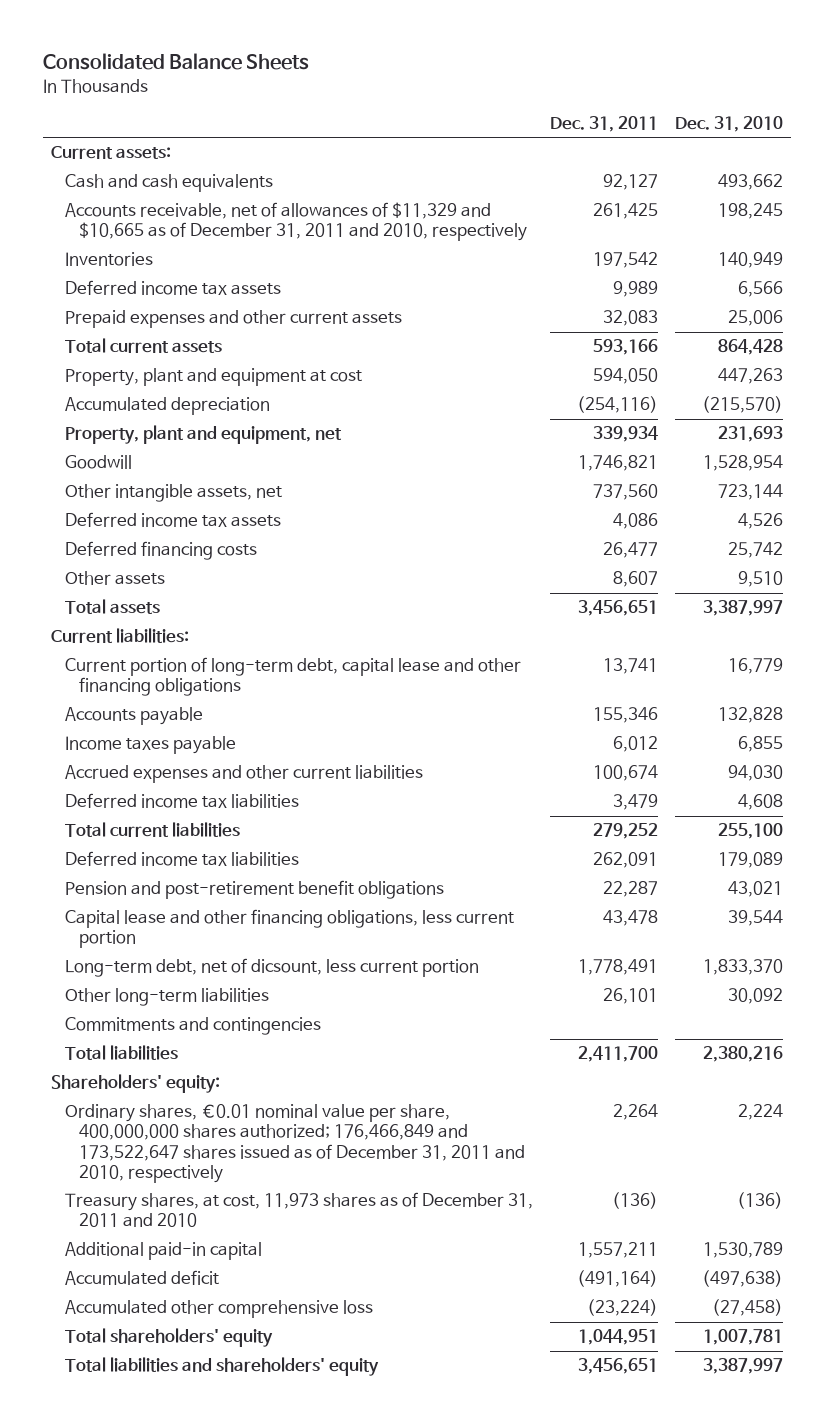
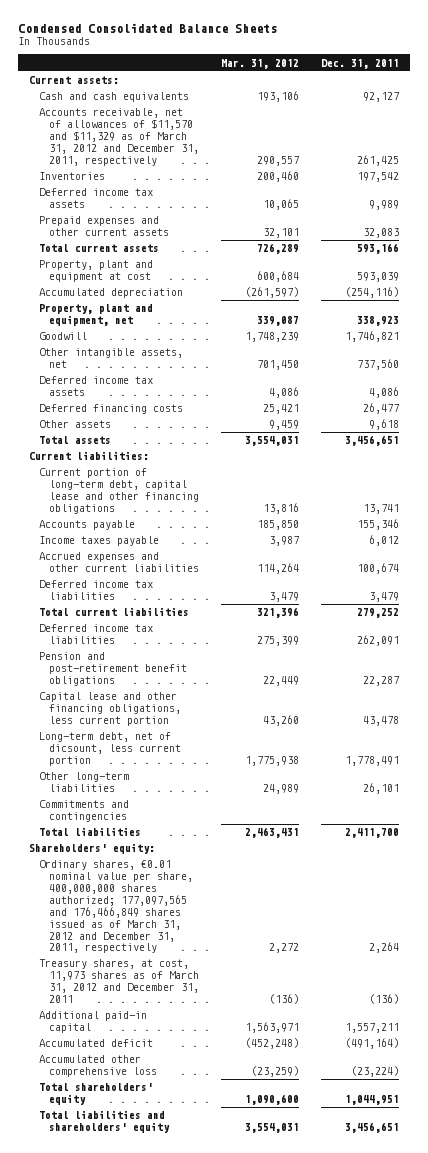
[42,52,309,70] Consolidated Balance Sheets -> [18,22,278,33] Condensed Consolidated Balance Sheets
[674,115,783,132] Dec. 31, 2010 -> none
none -> [221,58,300,69] Mar. 31, 2012
[65,202,527,242] Accounts receivable, net of allowances of $11,329 and $10,665 as of December 31, 2011 and 2010, respectively -> [39,108,200,166] Accounts receivable, net of allowances of $11,570 and $11,329 as of March 31, 2012 and December 31, 2011, respectively
[593,368,659,385] 594,050 -> [357,272,400,283] 593,039
[593,426,659,443] 339,934 -> [357,316,400,327] 338,923
[613,571,659,588] 8,607 -> [369,419,400,431] 9,618
[65,1104,525,1183] Ordinary shares, €0.01 nominal value per share, 400,000,000 shares authorized; 176,466,849 and 173,522,647 shares issued as of December 31, 2011 and 2010, respectively -> [39,860,194,954] Ordinary shares, €0.01 nominal value per share, 400,000,000 shares authorized; 177,097,565 and 176,466,849 shares issued as of March 31, 2012 and December 31, 2011, respectively
[65,1192,534,1228] Treasury shares, at cost, 11,973 shares as of December 31, 2011 and 2010 -> [39,959,200,1003] Treasury shares, at cost, 11,973 shares as of March 31, 2012 and December 31, 2011

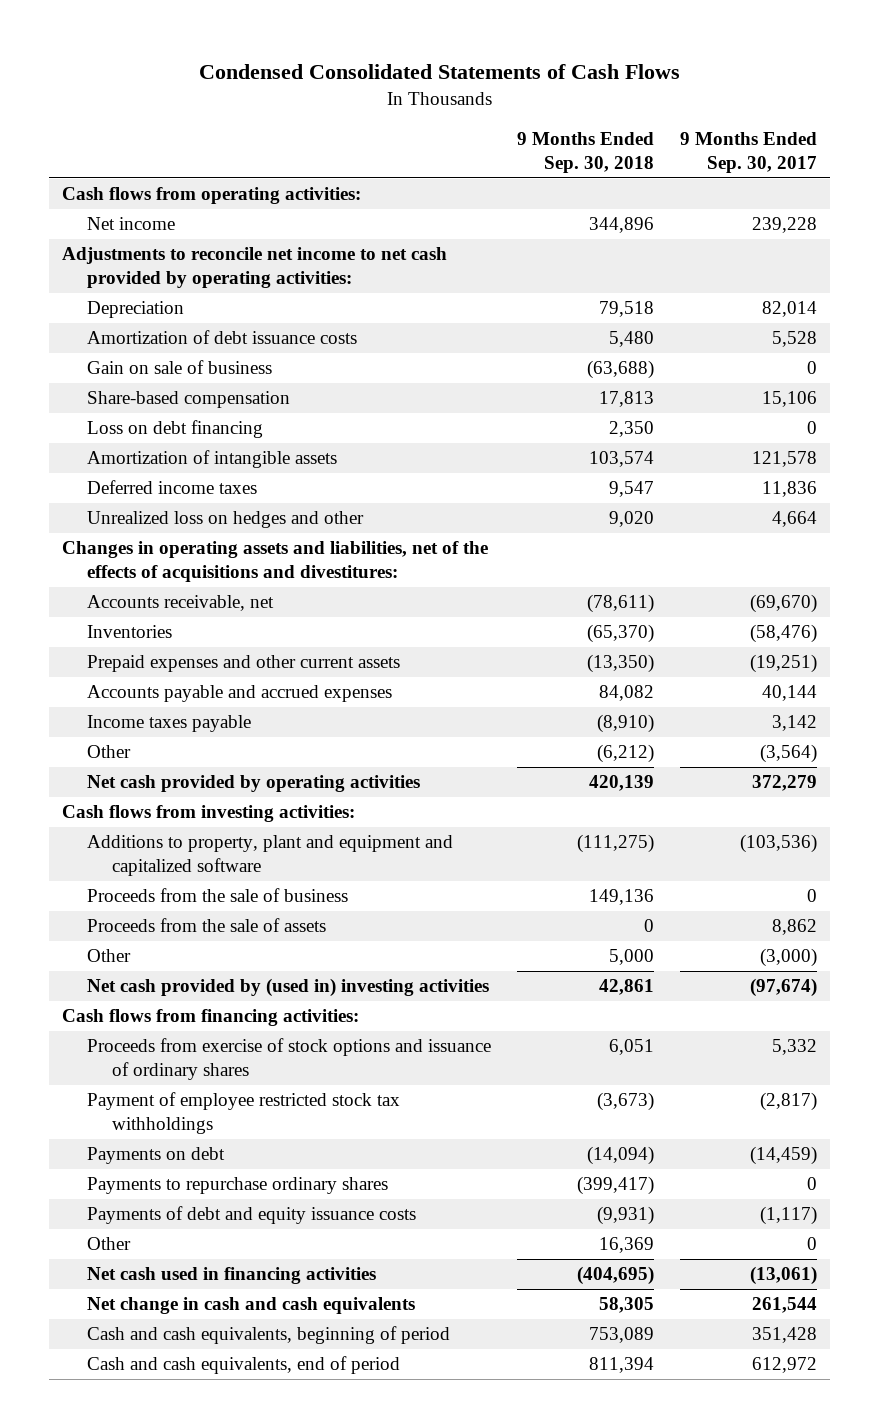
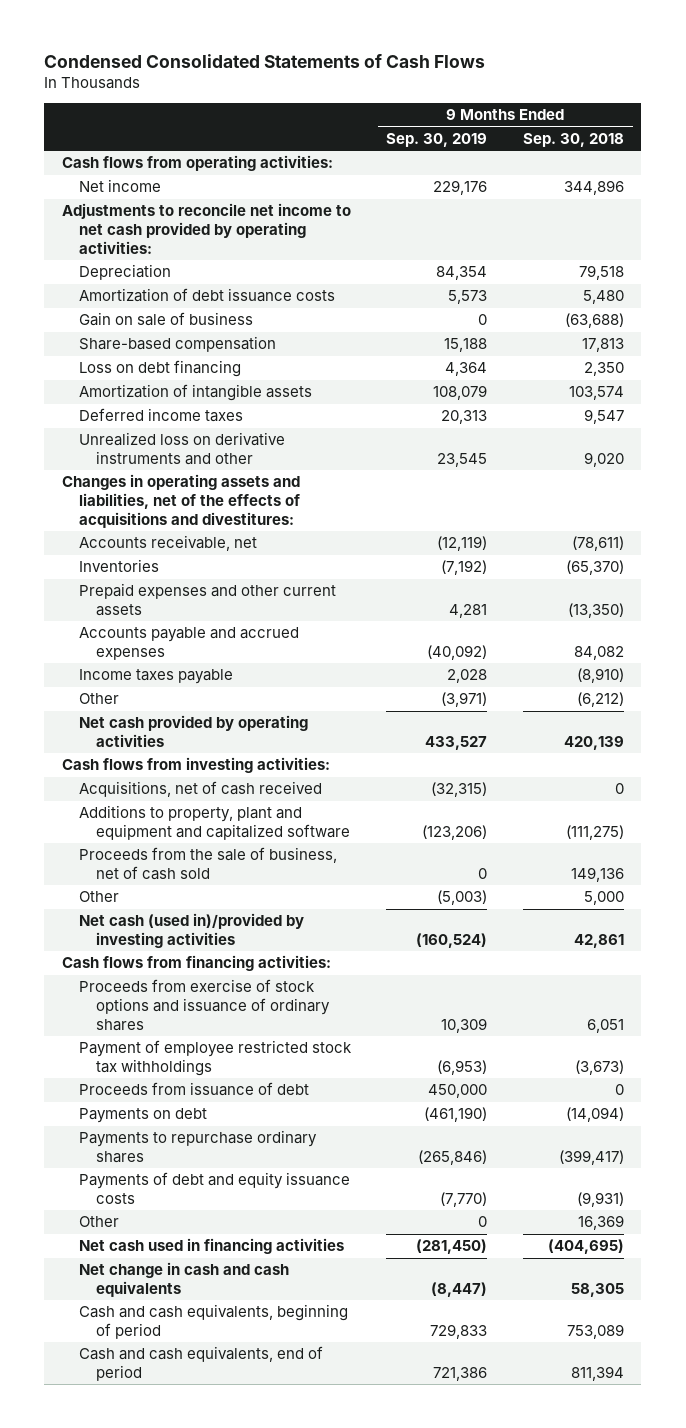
[679,131,817,174] 9 Months Ended Sep. 30, 2017 -> none
none -> [386,133,488,148] Sep. 30, 2019
[86,511,364,529] Unrealized loss on hedges and other -> [79,432,286,466] Unrealized loss on derivative instruments and other
none -> [79,781,323,798] Acquisitions, net of cash received
[86,918,326,933] Proceeds from the sale of assets -> none
[86,888,348,903] Proceeds from the sale of business -> [79,847,338,881] Proceeds from the sale of business, net of cash sold
[86,978,489,998] Net cash provided by (used in) investing activities -> [79,913,305,949] Net cash (used in)/provided by investing activities
none -> [79,1082,310,1097] Proceeds from issuance of debt

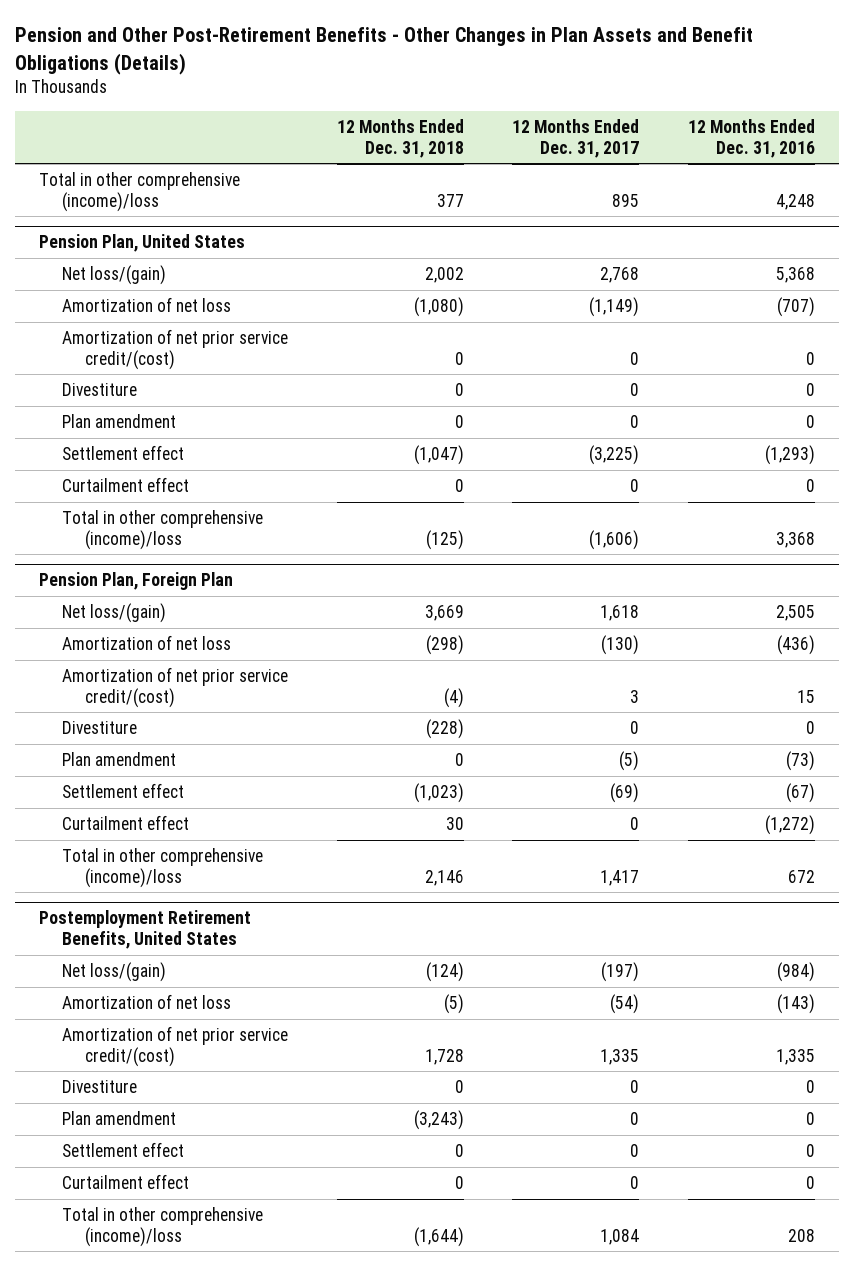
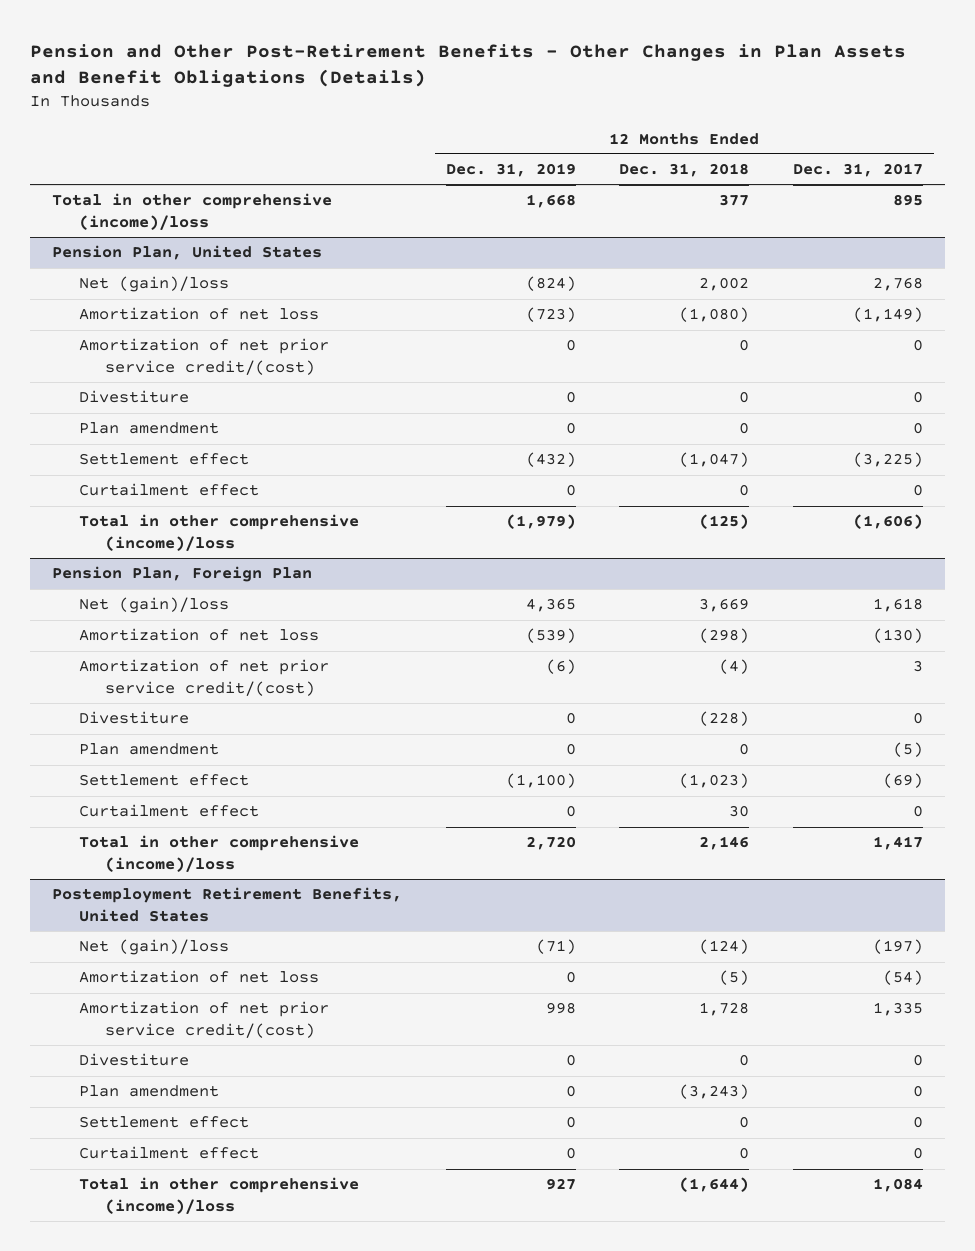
[687,118,815,158] 12 Months Ended Dec. 31, 2016 -> none
none -> [445,163,576,178] Dec. 31, 2019
[62,264,167,285] Net loss/(gain) -> [78,276,229,293] Net (gain)/loss
[62,602,167,623] Net loss/(gain) -> [78,597,229,614] Net (gain)/loss
[62,961,167,982] Net loss/(gain) -> [78,939,229,956] Net (gain)/loss

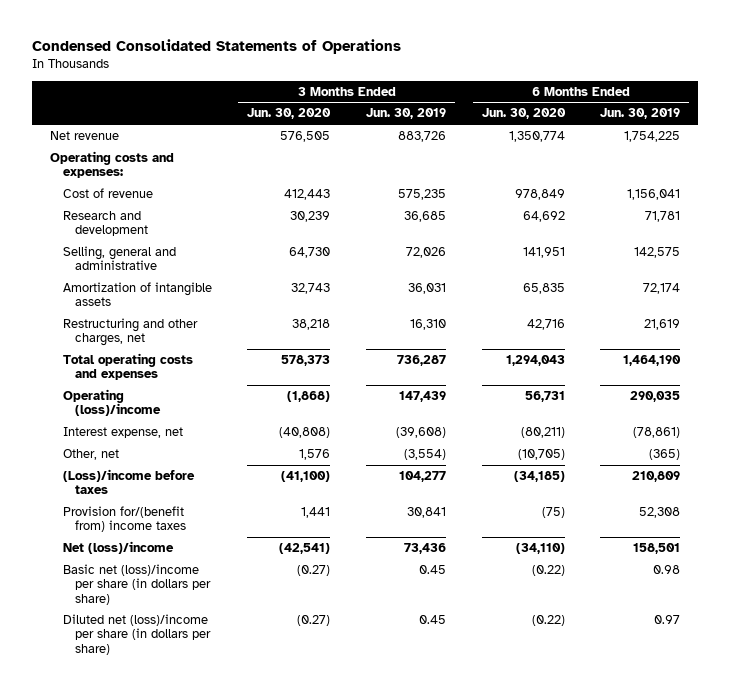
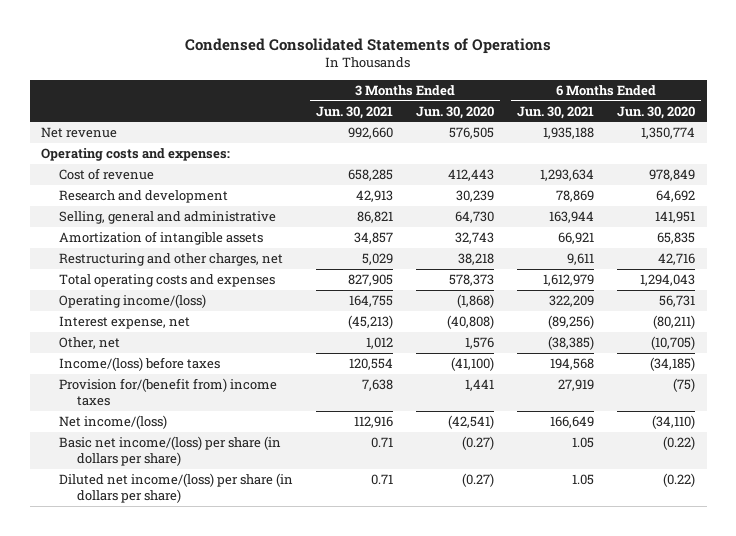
[365,108,446,120] Jun. 30, 2019 -> none
[600,108,681,120] Jun. 30, 2019 -> none
none -> [315,105,393,119] Jun. 30, 2021
none -> [517,105,595,119] Jun. 30, 2021
[62,389,162,417] Operating (loss)/income -> [58,293,206,308] Operating income/(loss)
[62,469,195,495] (Loss)/income before taxes -> [58,356,220,371] Income/(loss) before taxes
[62,541,174,555] Net (loss)/income -> [58,414,167,429] Net income/(loss)
[62,564,212,605] Basic net (loss)/income per share (in dollars per share) -> [58,435,281,466] Basic net income/(loss) per share (in dollars per share)
[62,614,212,655] Diluted net (loss)/income per share (in dollars per share) -> [58,472,293,503] Diluted net income/(loss) per share (in dollars per share)

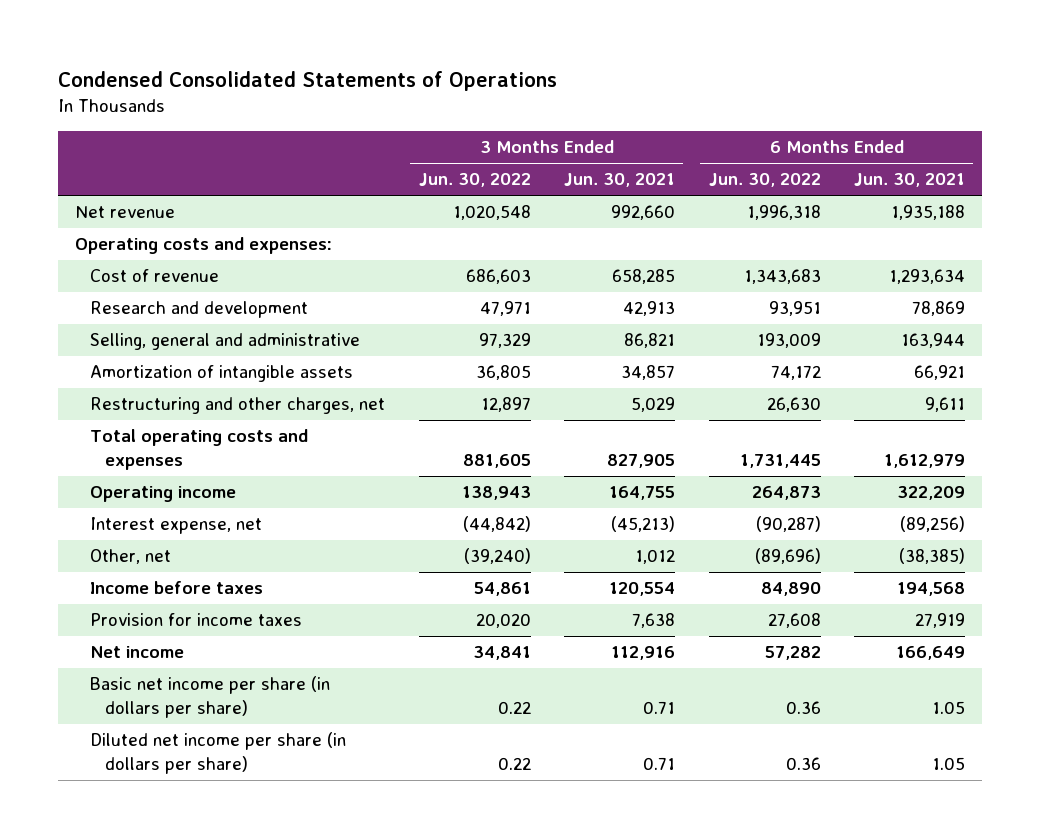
[416,105,495,119] Jun. 30, 2020 -> none
[617,105,696,119] Jun. 30, 2020 -> none
none -> [418,173,531,188] Jun. 30, 2022
none -> [708,173,821,188] Jun. 30, 2022
[58,293,206,308] Operating income/(loss) -> [90,486,237,503] Operating income
[58,356,220,371] Income/(loss) before taxes -> [90,581,264,595] Income before taxes
[58,377,277,406] Provision for/(benefit from) income taxes -> [90,613,303,627] Provision for income taxes
[58,414,167,429] Net income/(loss) -> [90,646,185,659] Net income
[58,435,281,466] Basic net income/(loss) per share (in dollars per share) -> [90,676,331,719] Basic net income per share (in dollars per share)
[58,472,293,503] Diluted net income/(loss) per share (in dollars per share) -> [90,732,347,775] Diluted net income per share (in dollars per share)

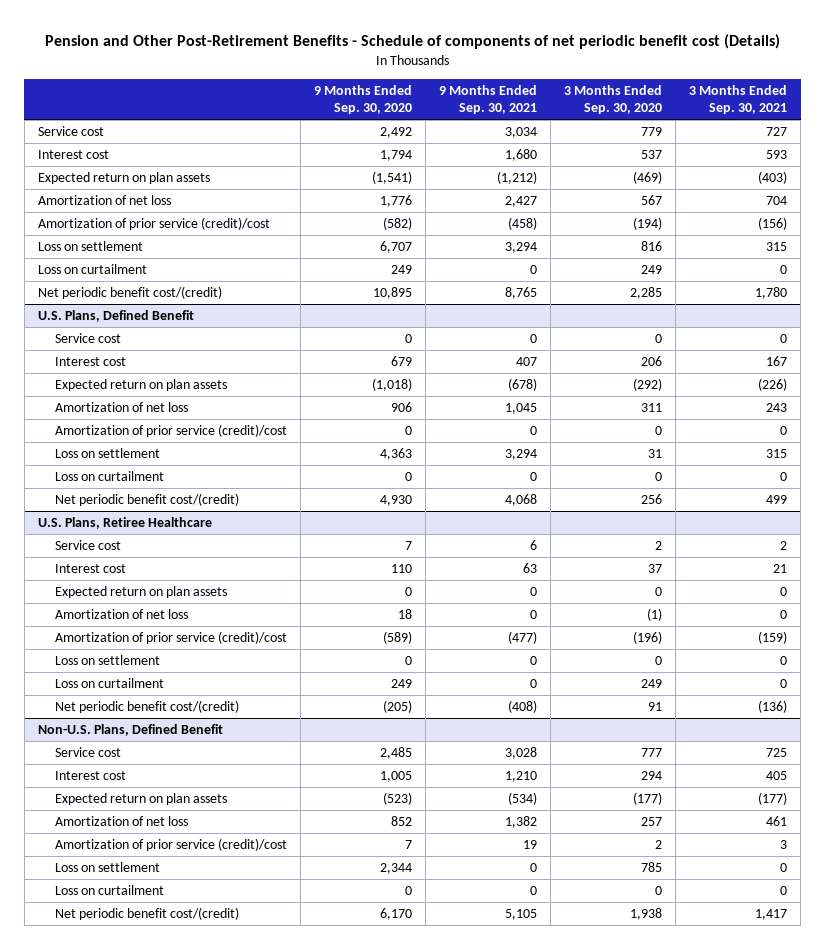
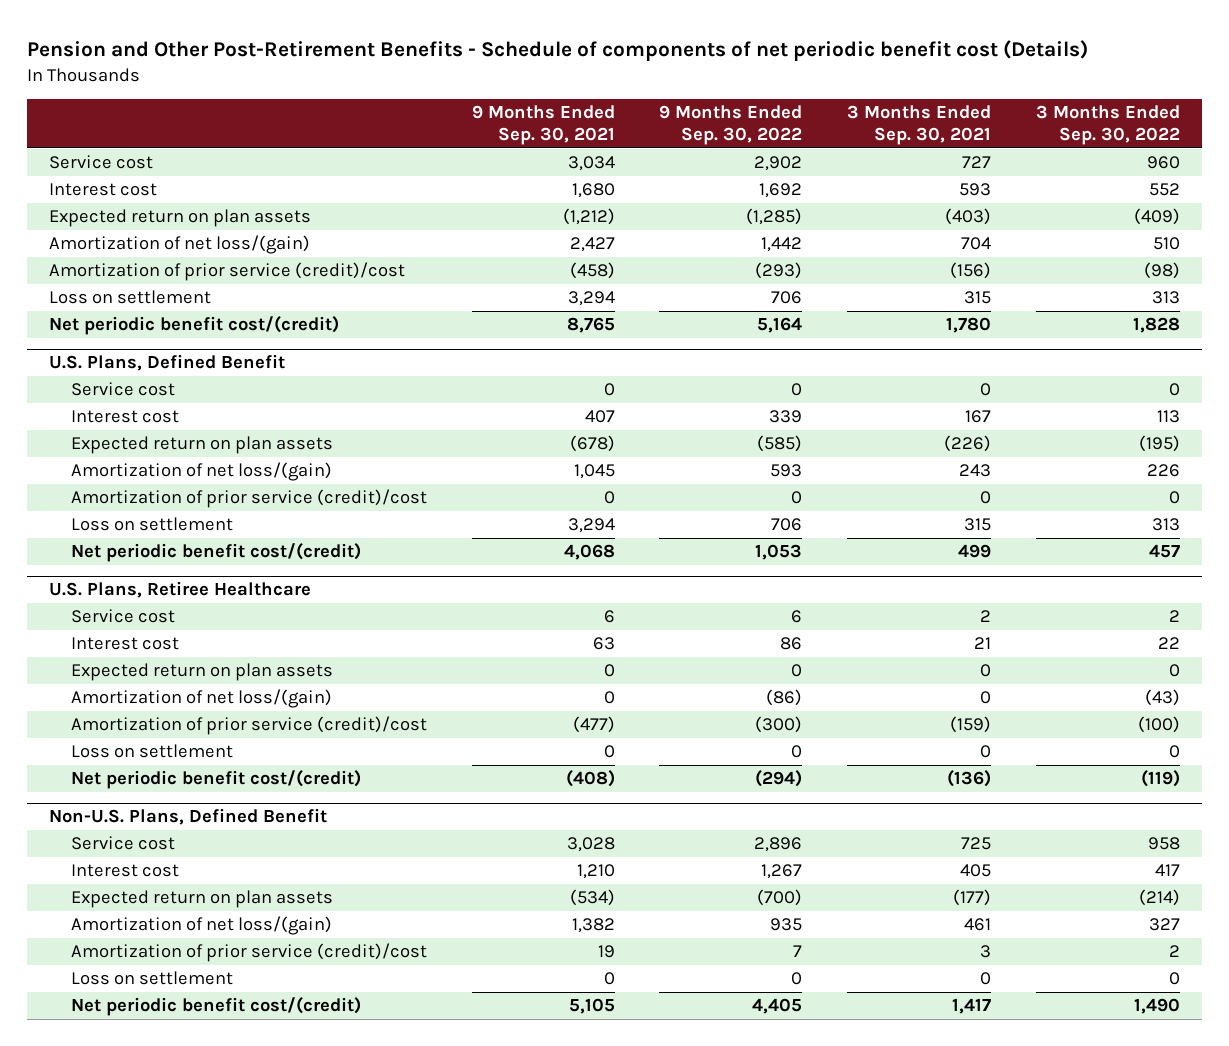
[314,84,413,115] 9 Months Ended Sep. 30, 2020 -> none
[564,84,663,115] 3 Months Ended Sep. 30, 2020 -> none
none -> [659,105,803,146] 9 Months Ended Sep. 30, 2022
none -> [1035,105,1180,146] 3 Months Ended Sep. 30, 2022
[37,194,171,205] Amortization of net loss -> [49,235,311,255] Amortization of net loss/(gain)
[37,263,147,274] Loss on curtailment -> none
[55,401,189,412] Amortization of net loss -> [71,462,333,482] Amortization of net loss/(gain)
[55,470,165,481] Loss on curtailment -> none
[55,608,189,619] Amortization of net loss -> [71,689,333,709] Amortization of net loss/(gain)
[55,677,165,688] Loss on curtailment -> none
[55,815,189,826] Amortization of net loss -> [71,916,333,936] Amortization of net loss/(gain)
[55,884,165,895] Loss on curtailment -> none

